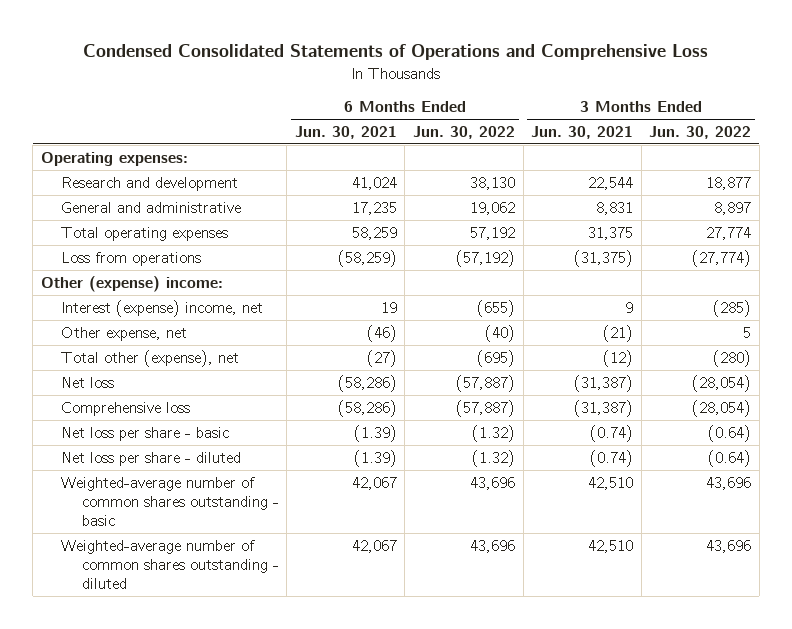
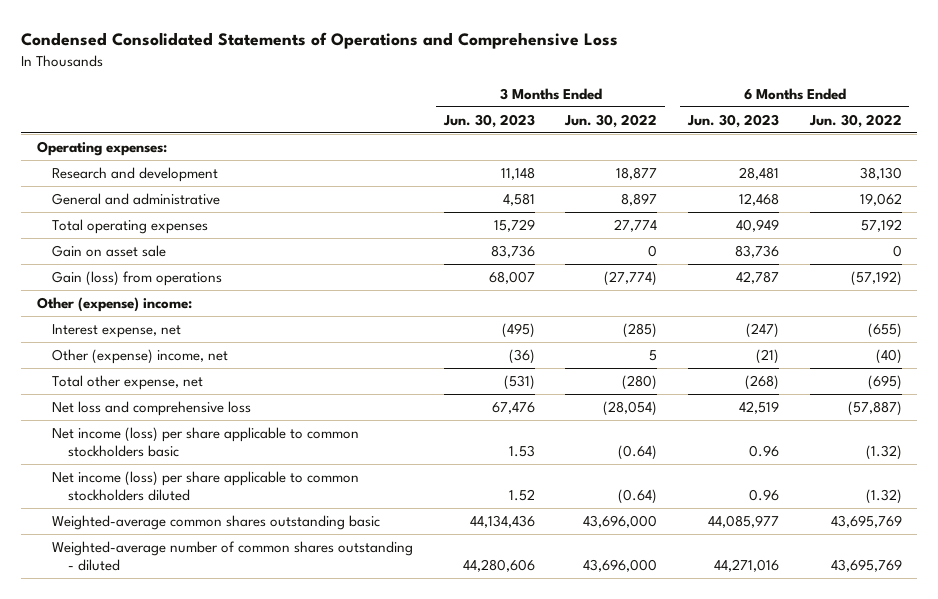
[294,126,397,140] Jun. 30, 2021 -> none
[531,126,634,140] Jun. 30, 2021 -> none
none -> [442,113,535,128] Jun. 30, 2023
none -> [687,113,780,128] Jun. 30, 2023
none -> [52,244,167,257] Gain on asset sale
[61,251,202,266] Loss from operations -> [52,270,223,286] Gain (loss) from operations
[61,401,191,416] Comprehensive loss -> none
[61,299,264,317] Interest (expense) income, net -> [52,323,182,338] Interest expense, net
[61,326,188,341] Other expense, net -> [52,348,229,364] Other (expense) income, net
[61,349,240,367] Total other (expense), net -> [52,374,204,390] Total other expense, net
[61,376,115,388] Net loss -> [52,400,252,416] Net loss and comprehensive loss
[61,426,230,441] Net loss per share - basic -> [52,426,360,457] Net income (loss) per share applicable to common stockholders basic
[61,451,242,466] Net loss per share - diluted -> [52,470,360,501] Net income (loss) per share applicable to common stockholders diluted
[61,476,279,526] Weighted-average number of common shares outstanding - basic -> [52,514,381,530] Weighted-average common shares outstanding basic
[469,476,515,490] 43,696 -> [830,514,902,528] 43,695,769
[706,476,752,490] 43,696 -> [583,514,658,528] 43,696,000
[469,539,515,553] 43,696 -> [830,558,902,572] 43,695,769
[706,539,752,553] 43,696 -> [583,558,658,572] 43,696,000

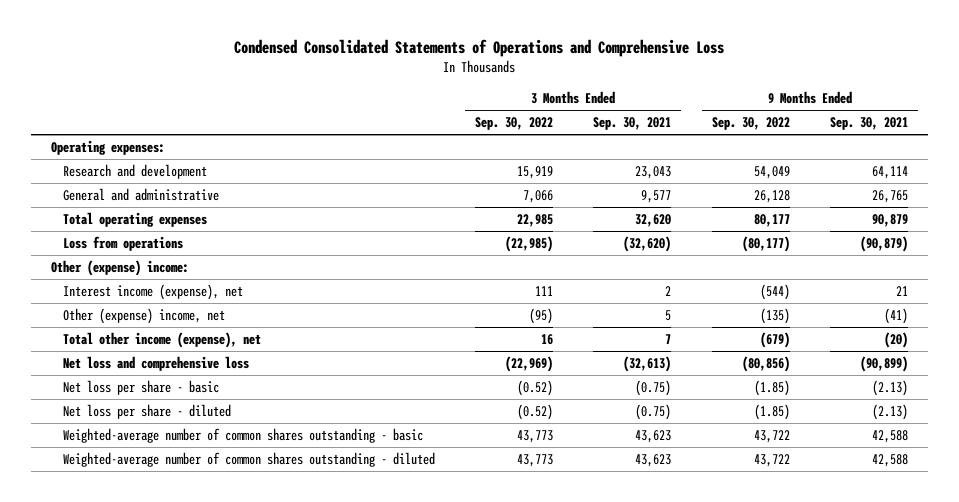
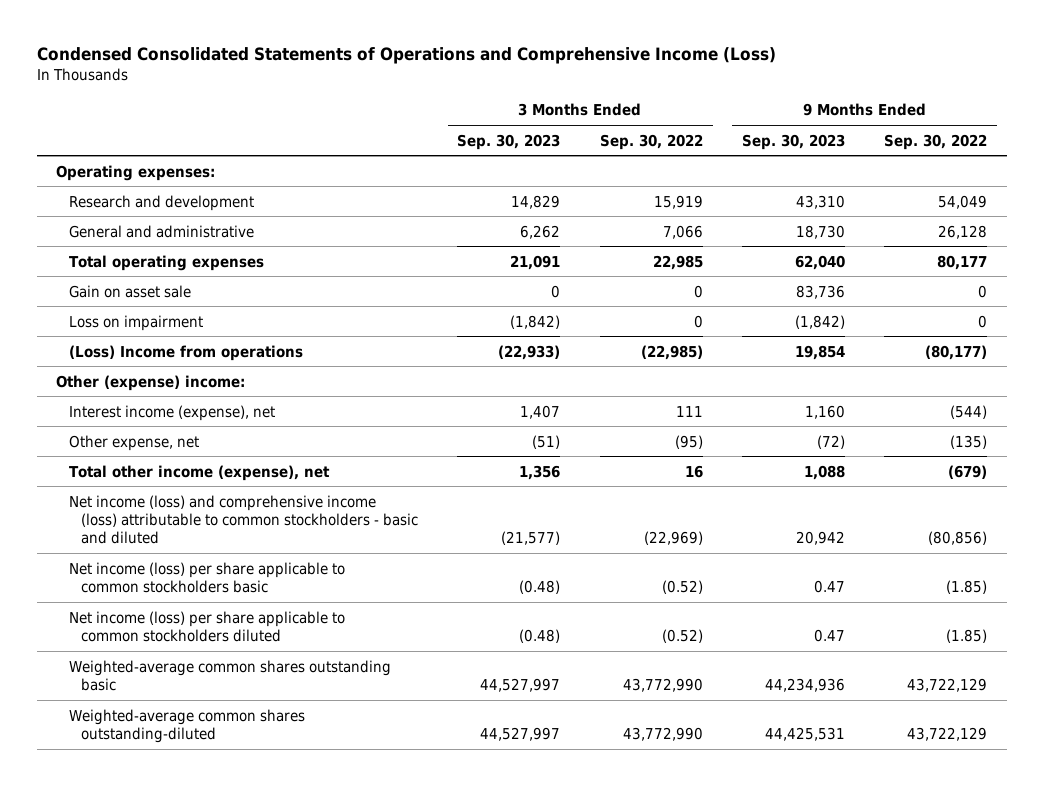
[234,38,725,57] Condensed Consolidated Statements of Operations and Comprehensive Loss -> [36,46,776,64] Condensed Consolidated Statements of Operations and Comprehensive Income (Loss)
[593,117,672,131] Sep. 30, 2021 -> none
[829,117,908,131] Sep. 30, 2021 -> none
none -> [457,133,561,150] Sep. 30, 2023
none -> [742,133,846,150] Sep. 30, 2023
none -> [68,284,191,298] Gain on asset sale
none -> [68,314,203,331] Loss on impairment
[62,236,183,252] Loss from operations -> [68,344,303,361] (Loss) Income from operations
[62,308,225,325] Other (expense) income, net -> [68,434,199,451] Other expense, net
[62,356,249,372] Net loss and comprehensive loss -> [68,494,419,545] Net income (loss) and comprehensive income (loss) attributable to common stockholders - basic and diluted
[62,380,219,396] Net loss per share - basic -> [68,561,345,594] Net income (loss) per share applicable to common stockholders basic
[62,404,231,420] Net loss per share - diluted -> [68,610,345,643] Net income (loss) per share applicable to common stockholders diluted
[62,428,423,444] Weighted-average number of common shares outstanding - basic -> [68,659,391,692] Weighted-average common shares outstanding basic
[516,430,553,444] 43,773 -> [622,678,703,693] 43,772,990
[753,430,790,444] 43,722 -> [907,678,988,693] 43,722,129
[62,452,435,468] Weighted-average number of common shares outstanding - diluted -> [68,708,305,744] Weighted-average common shares outstanding-diluted
[516,454,553,468] 43,773 -> [622,727,703,742] 43,772,990
[753,454,790,468] 43,722 -> [907,727,988,742] 43,722,129

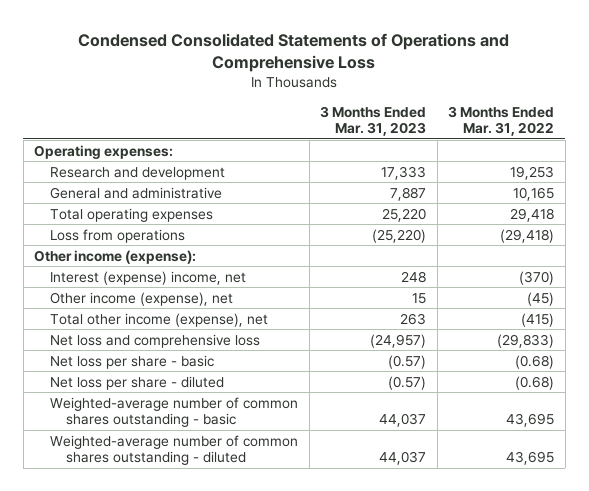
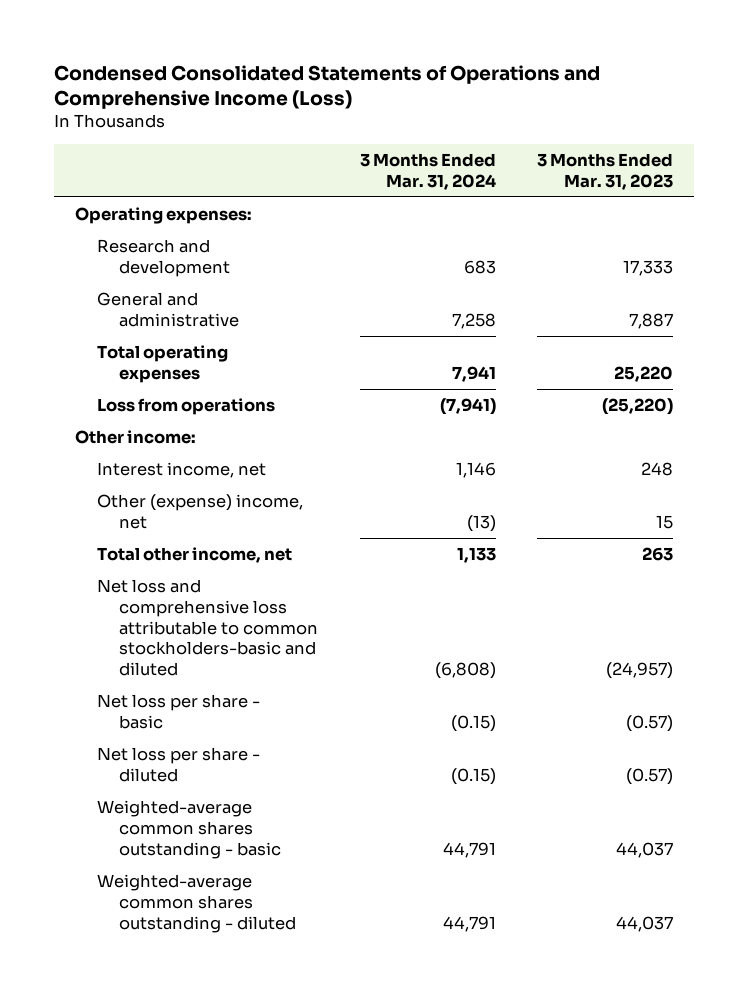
[78,32,510,72] Condensed Consolidated Statements of Operations and Comprehensive Loss -> [54,64,601,110] Condensed Consolidated Statements of Operations and Comprehensive Income (Loss)
[448,105,555,137] 3 Months Ended Mar. 31, 2022 -> none
none -> [359,152,496,190] 3 Months Ended Mar. 31, 2024
[34,249,197,264] Other income (expense): -> [75,430,197,445] Other income:
[50,270,247,285] Interest (expense) income, net -> [97,462,267,479] Interest income, net
[50,291,234,306] Other income (expense), net -> [97,494,304,529] Other (expense) income, net
[50,312,269,327] Total other income (expense), net -> [97,547,293,564] Total other income, net
[50,333,261,348] Net loss and comprehensive loss -> [97,579,318,677] Net loss and comprehensive loss attributable to common stockholders-basic and diluted
[50,396,299,428] Weighted-average number of common shares outstanding - basic -> [97,800,281,859] Weighted-average common shares outstanding - basic
[50,434,299,466] Weighted-average number of common shares outstanding - diluted -> [97,874,296,933] Weighted-average common shares outstanding - diluted

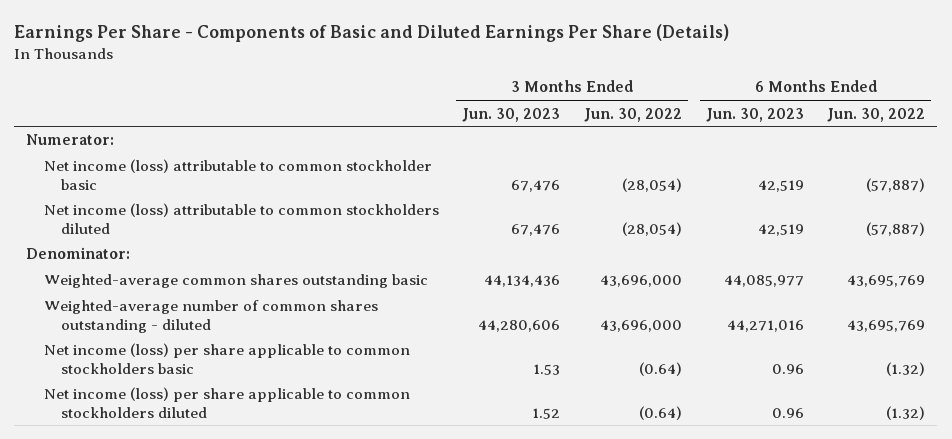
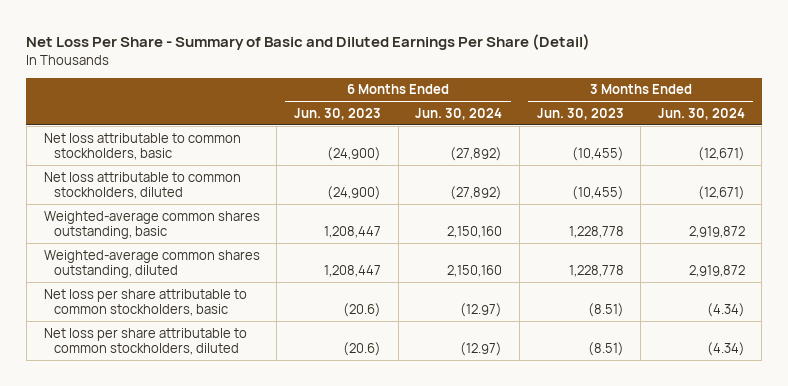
[14,24,730,43] Earnings Per Share - Components of Basic and Diluted Earnings Per Share (Details) -> [26,33,591,50] Net Loss Per Share - Summary of Basic and Diluted Earnings Per Share (Detail)
[584,107,683,122] Jun. 30, 2022 -> none
[827,107,926,122] Jun. 30, 2022 -> none
none -> [415,107,503,120] Jun. 30, 2024
none -> [657,107,745,120] Jun. 30, 2024
[26,134,115,146] Numerator: -> none
[26,247,131,260] Denominator: -> none
[43,159,432,190] Net income (loss) attributable to common stockholder basic -> [43,132,241,161] Net loss attributable to common stockholders, basic
[511,179,561,192] 67,476 -> [571,147,624,162] (10,455)
[757,179,804,192] 42,519 -> [326,147,381,162] (24,900)
[43,203,439,234] Net income (loss) attributable to common stockholders diluted -> [43,171,241,200] Net loss attributable to common stockholders, diluted
[511,223,561,236] 67,476 -> [571,186,624,201] (10,455)
[757,223,804,236] 42,519 -> [326,186,381,201] (24,900)
[43,274,428,289] Weighted-average common shares outstanding basic -> [43,210,260,240] Weighted-average common shares outstanding, basic
[484,275,561,288] 44,134,436 -> [568,226,624,239] 1,228,778
[723,275,804,288] 44,085,977 -> [323,226,381,239] 1,208,447
[43,300,378,333] Weighted-average number of common shares outstanding - diluted -> [43,249,260,279] Weighted-average common shares outstanding, diluted
[478,319,561,332] 44,280,606 -> [568,265,624,278] 1,228,778
[726,319,804,332] 44,271,016 -> [323,265,381,278] 1,208,447
[43,343,410,374] Net income (loss) per share applicable to common stockholders basic -> [43,288,247,317] Net loss per share attributable to common stockholders, basic
[533,363,561,375] 1.53 -> [587,303,624,318] (8.51)
[771,363,804,374] 0.96 -> [342,303,381,318] (20.6)
[43,387,410,418] Net income (loss) per share applicable to common stockholders diluted -> [43,327,247,356] Net loss per share attributable to common stockholders, diluted
[532,407,561,419] 1.52 -> [587,342,624,357] (8.51)
[771,407,804,418] 0.96 -> [342,342,381,357] (20.6)

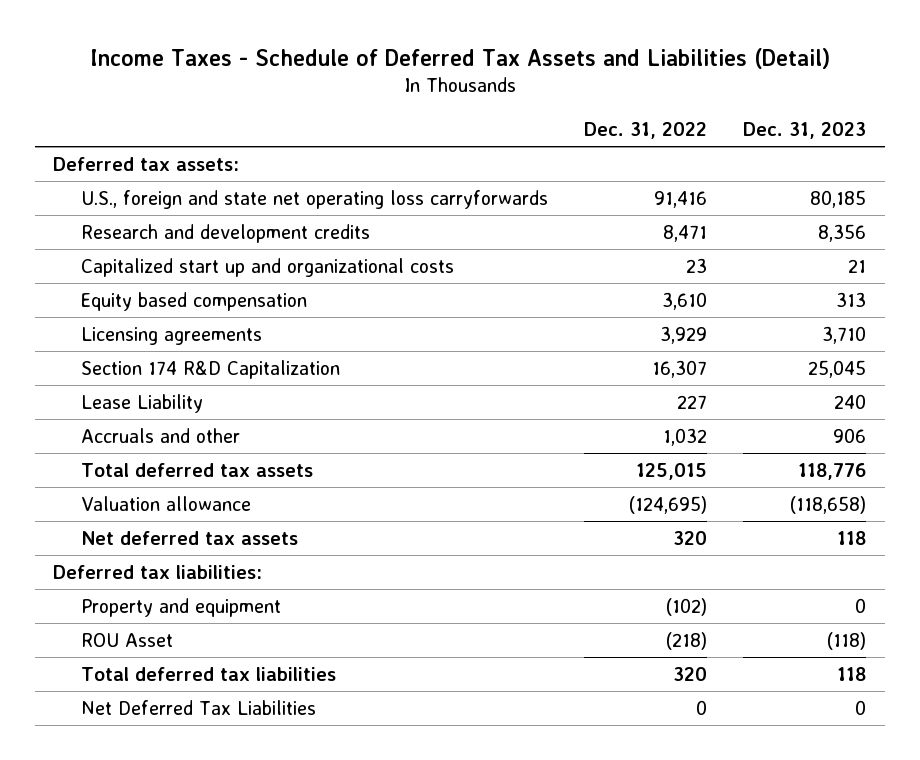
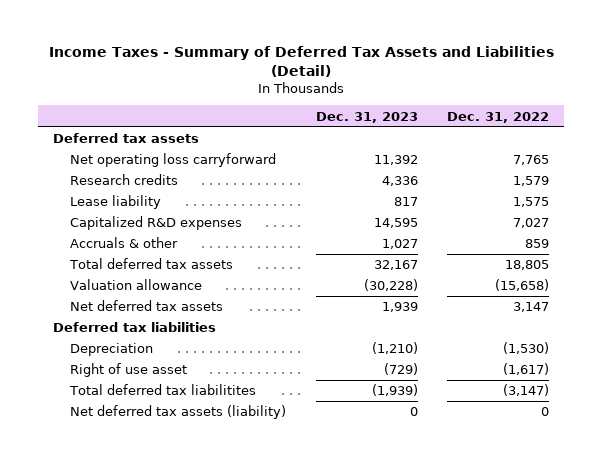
[89,47,830,69] Income Taxes - Schedule of Deferred Tax Assets and Liabilities (Detail) -> [48,46,554,78] Income Taxes - Summary of Deferred Tax Assets and Liabilities (Detail)
[80,257,454,277] Capitalized start up and organizational costs -> none
[80,291,307,311] Equity based compensation -> none
[80,326,262,345] Licensing agreements -> none
[80,359,340,379] Section 174 R&D Capitalization -> none
[80,597,281,617] Property and equipment -> none
[53,156,240,171] Deferred tax assets: -> [52,133,199,144] Deferred tax assets
[80,189,548,209] U.S., foreign and state net operating loss carryforwards -> [70,153,277,168] Net operating loss carryforward
[654,190,708,208] 91,416 -> [513,155,550,166] 7,765
[810,189,867,208] 80,185 -> [373,155,418,166] 11,392
[80,223,370,243] Research and development credits -> [70,174,179,186] Research credits
[663,224,708,242] 8,471 -> [513,176,550,187] 1,579
[818,223,867,242] 8,356 -> [381,176,418,187] 4,336
[80,393,203,413] Lease Liability -> [70,195,162,210] Lease liability
[677,394,708,409] 227 -> [513,197,550,208] 1,575
[834,393,867,409] 240 -> [393,197,418,207] 817
none -> [70,216,243,231] Capitalized R&D expenses
[80,427,240,443] Accruals and other -> [70,237,179,249] Accruals & other
[663,427,708,446] 1,032 -> [525,239,550,249] 859
[833,427,867,443] 906 -> [381,239,418,250] 1,027
[636,462,708,480] 125,015 -> [505,260,550,271] 18,805
[798,462,867,480] 118,776 -> [373,260,418,271] 32,167
[629,495,708,514] (124,695) -> [495,279,550,292] (15,658)
[790,495,867,514] (118,658) -> [363,279,418,292] (30,228)
[673,530,708,545] 320 -> [513,302,550,313] 3,147
[837,530,867,545] 118 -> [381,302,418,313] 1,939
[53,564,263,579] Deferred tax liabilities: -> [52,322,216,333] Deferred tax liabilities
none -> [70,343,154,357] Depreciation
[80,632,173,647] ROU Asset -> [70,363,188,378] Right of use asset
[666,631,708,650] (218) -> [503,363,550,376] (1,617)
[827,631,867,650] (118) -> [383,363,418,376] (729)
[80,666,336,681] Total deferred tax liabilities -> [69,384,257,396] Total deferred tax liabilitites
[673,666,708,681] 320 -> [503,384,550,397] (3,147)
[837,666,867,681] 118 -> [371,384,418,397] (1,939)
[80,699,316,715] Net Deferred Tax Liabilities -> [70,405,287,420] Net deferred tax assets (liability)

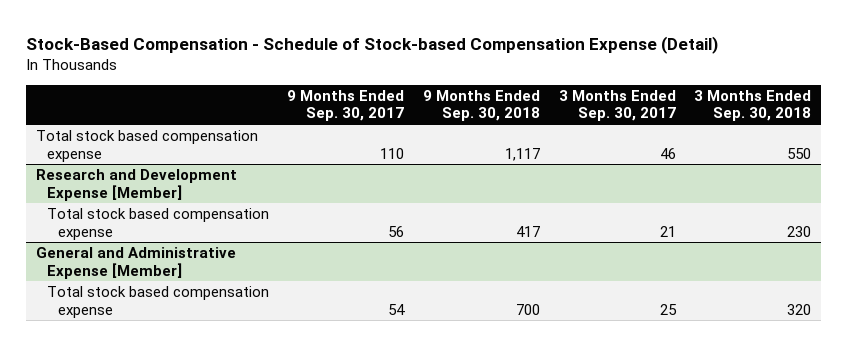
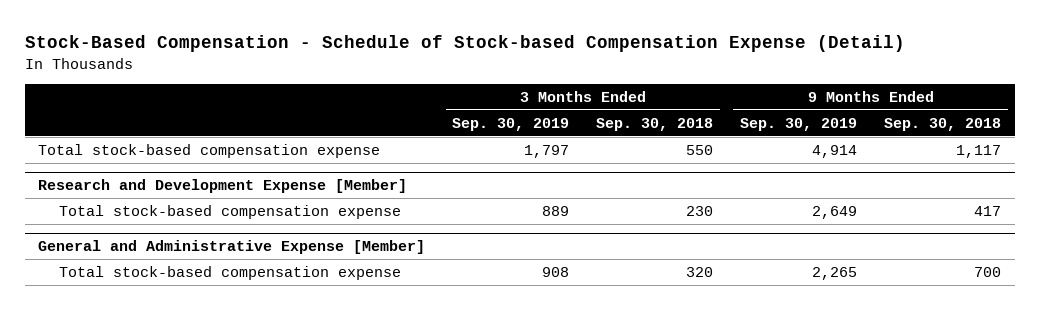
[287,89,405,122] 9 Months Ended Sep. 30, 2017 -> none
[558,89,676,122] 3 Months Ended Sep. 30, 2017 -> none
none -> [452,117,570,131] Sep. 30, 2019
none -> [740,117,858,131] Sep. 30, 2019
[35,130,258,162] Total stock based compensation expense -> [38,144,381,159] Total stock-based compensation expense
[46,208,269,240] Total stock based compensation expense -> [58,205,401,220] Total stock-based compensation expense
[46,286,269,318] Total stock based compensation expense -> [58,266,401,281] Total stock-based compensation expense

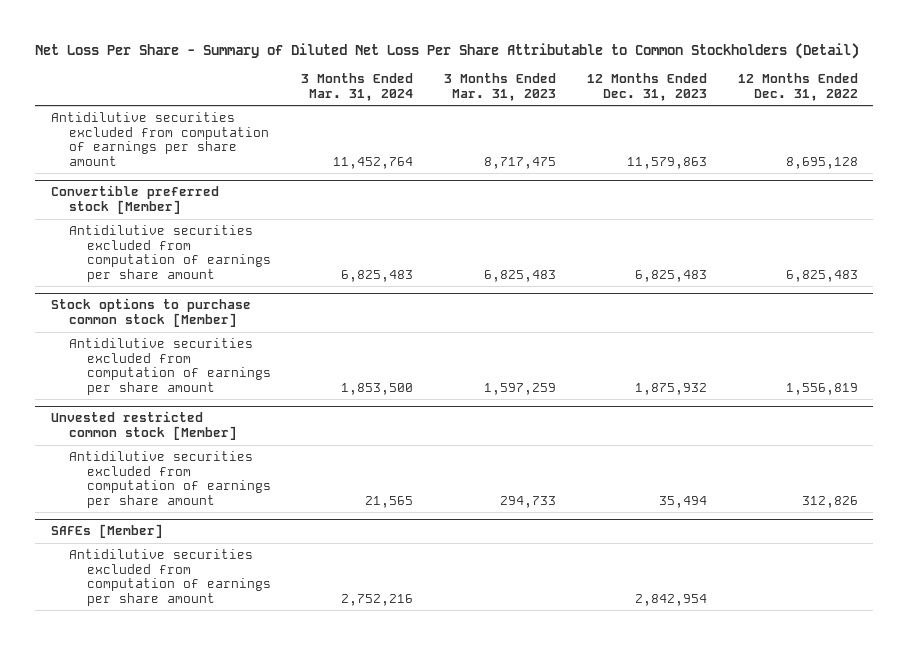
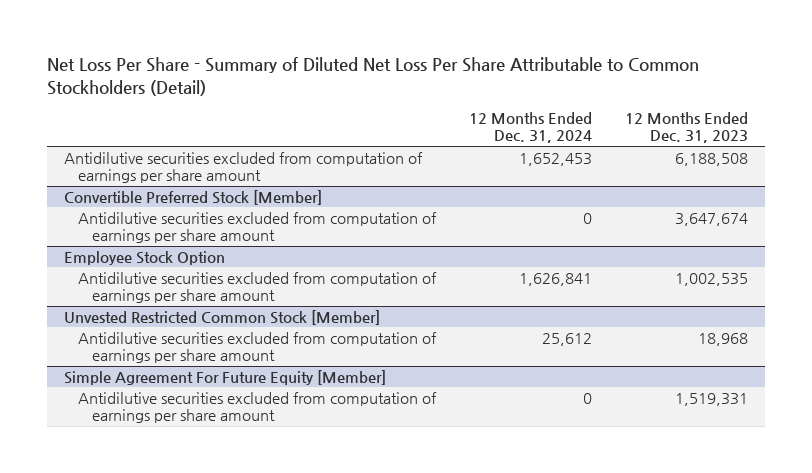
[301,73,414,101] 3 Months Ended Mar. 31, 2024 -> none
[444,73,557,101] 3 Months Ended Mar. 31, 2023 -> none
[737,73,858,101] 12 Months Ended Dec. 31, 2022 -> none
none -> [469,112,593,144] 12 Months Ended Dec. 31, 2024
[50,524,163,539] SAFEs [Member] -> none
[626,156,707,169] 11,579,863 -> [675,152,749,166] 6,188,508
[50,185,219,215] Convertible preferred stock [Member] -> [63,189,322,205] Convertible Preferred Stock [Member]
[634,269,707,282] 6,825,483 -> [675,212,749,226] 3,647,674
[50,298,251,328] Stock options to purchase common stock [Member] -> [63,250,225,265] Employee Stock Option
[634,382,707,395] 1,875,932 -> [675,272,749,286] 1,002,535
[50,411,237,441] Unvested restricted common stock [Member] -> [63,309,380,325] Unvested Restricted Common Stock [Member]
[658,495,707,508] 35,494 -> [698,332,749,346] 18,968
none -> [63,369,386,385] Simple Agreement For Future Equity [Member]
[634,593,707,606] 2,842,954 -> [675,392,749,406] 1,519,331

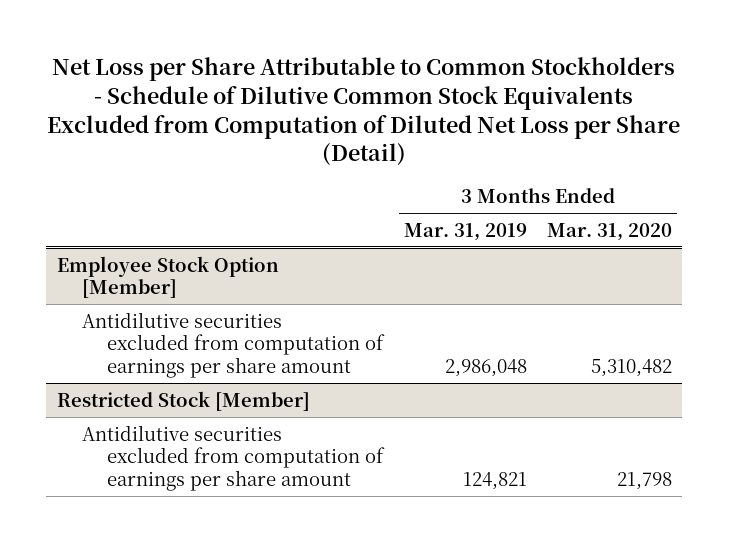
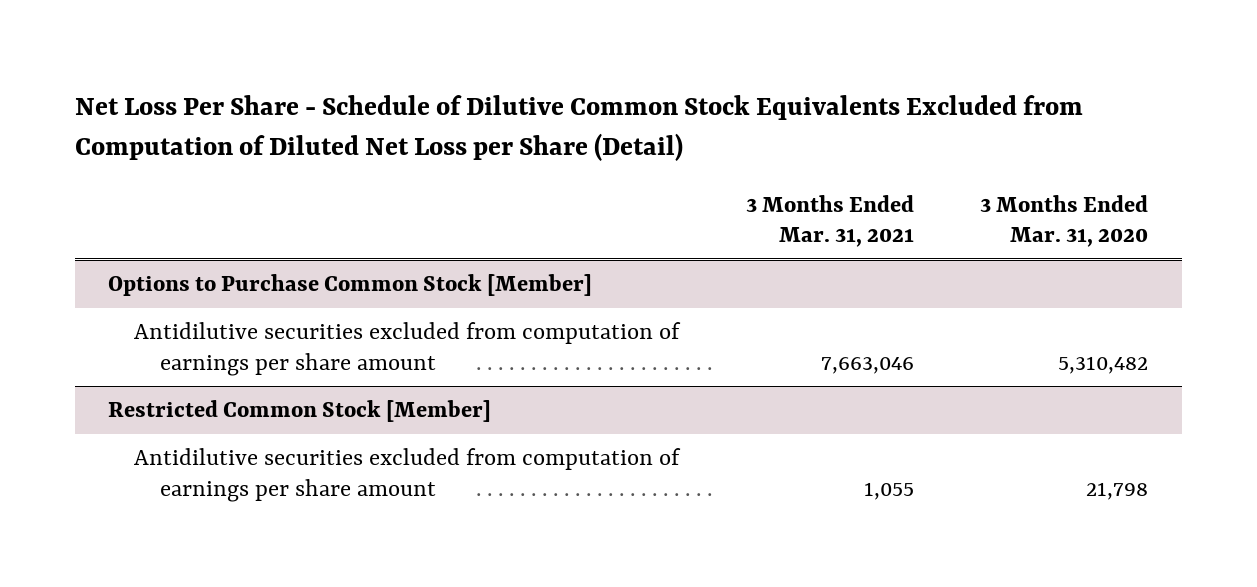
[47,57,681,167] Net Loss per Share Attributable to Common Stockholders - Schedule of Dilutive Common Stock Equivalents Excluded from Computation of Diluted Net Loss per Share (Detail) -> [75,94,1084,161] Net Loss Per Share - Schedule of Dilutive Common Stock Equivalents Excluded from Computation of Diluted Net Loss per Share (Detail)
[403,222,527,241] Mar. 31, 2019 -> none
none -> [745,194,914,248] 3 Months Ended Mar. 31, 2021
[56,255,279,299] Employee Stock Option [Member] -> [108,274,593,297] Options to Purchase Common Stock [Member]
[56,390,310,411] Restricted Stock [Member] -> [108,400,492,423] Restricted Common Stock [Member]

